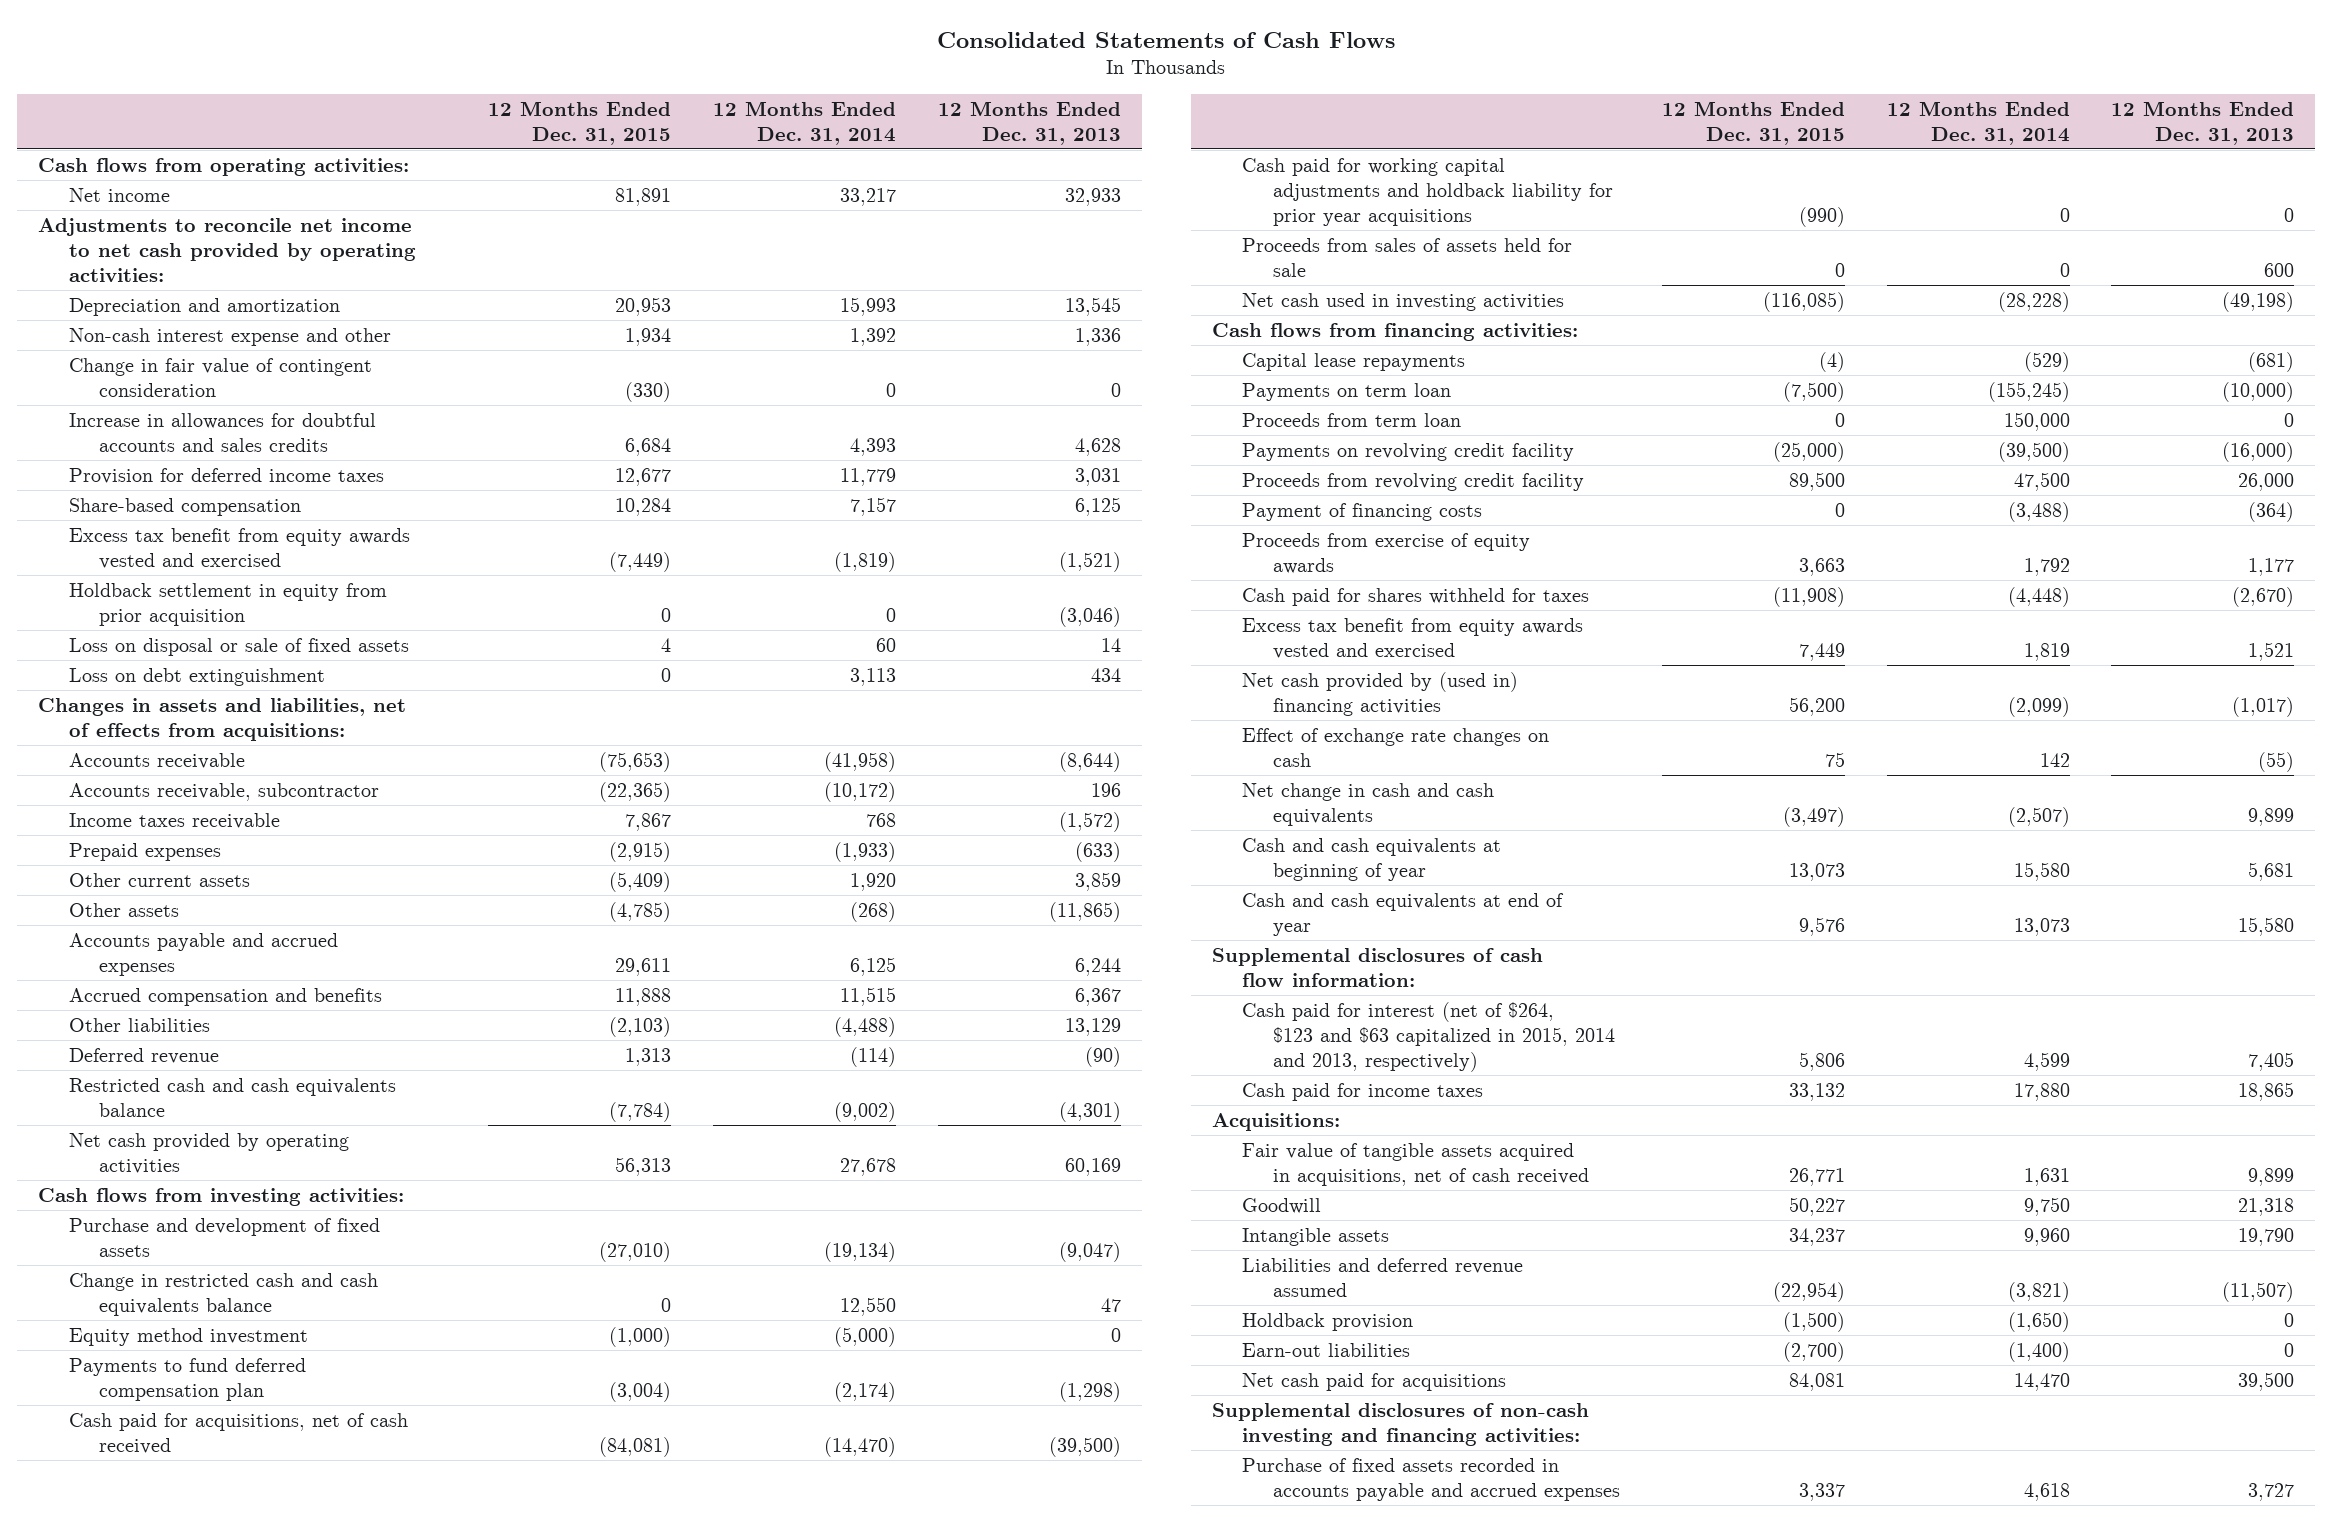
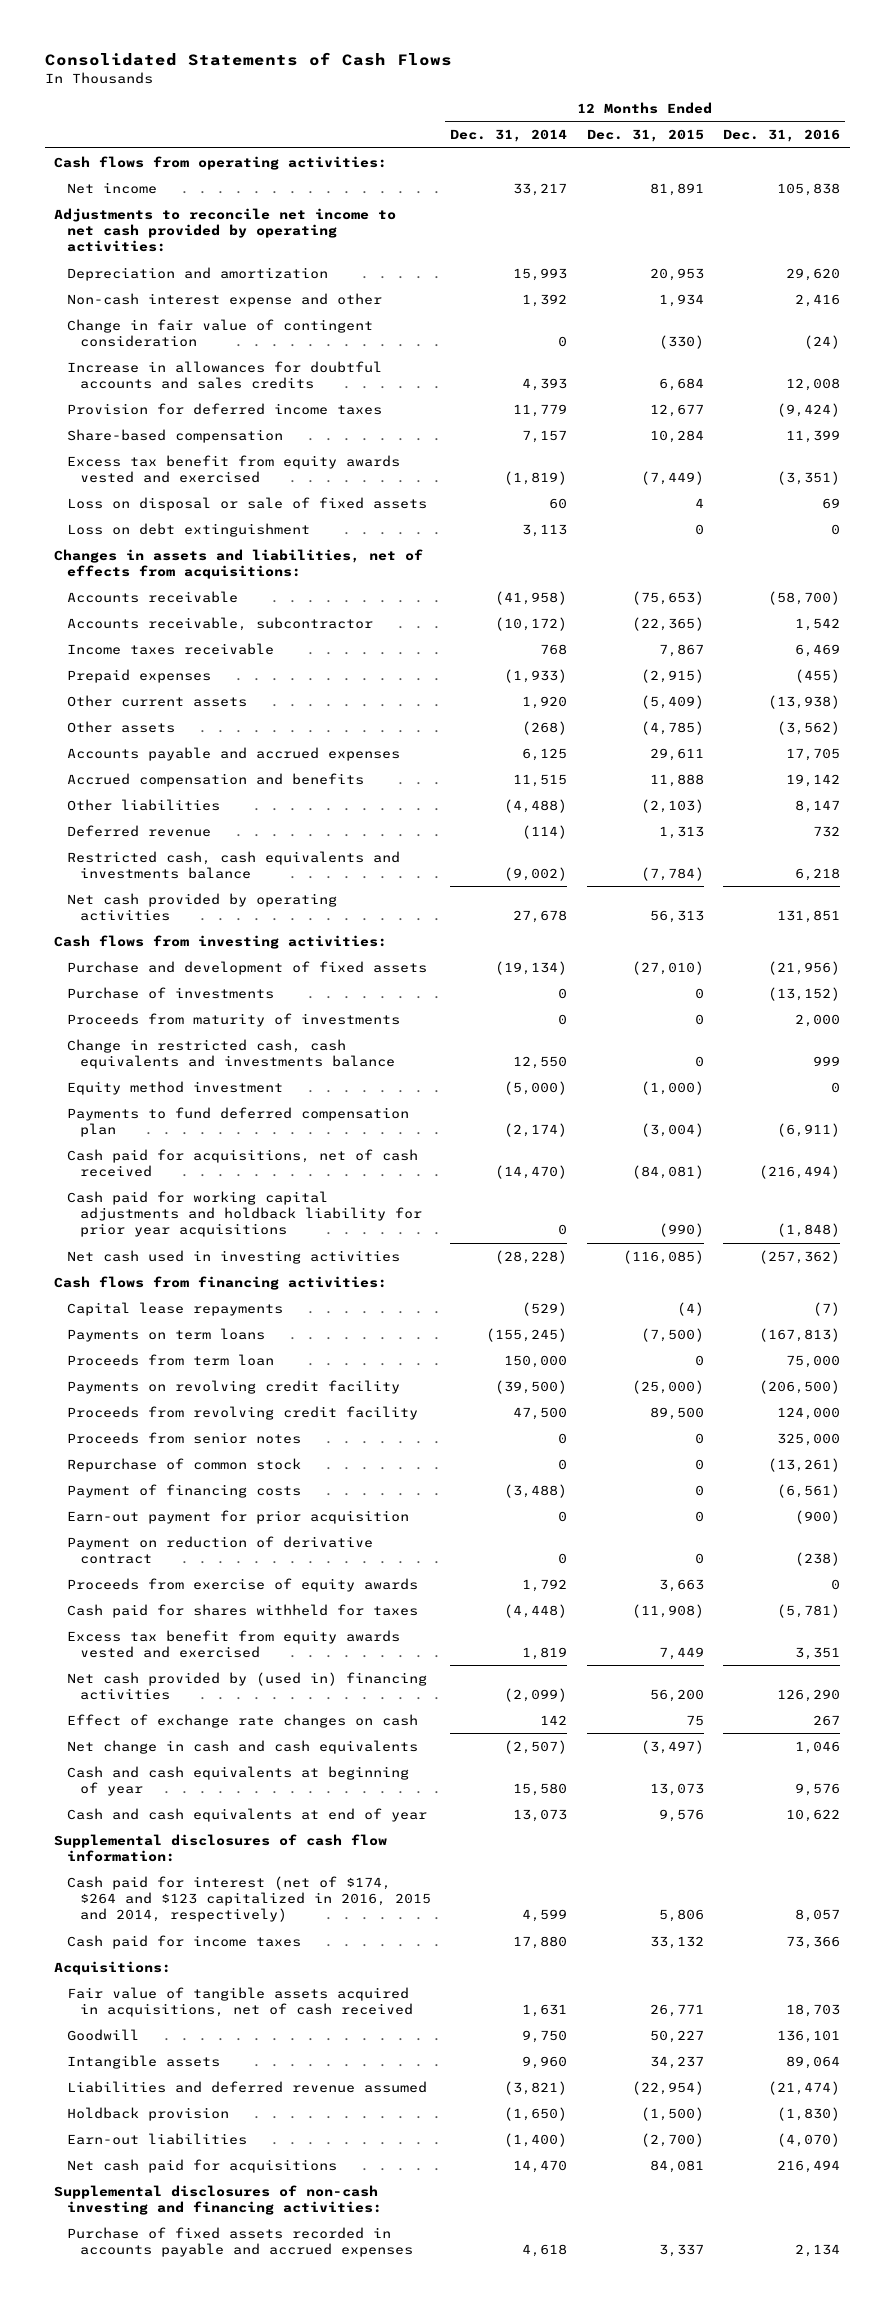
[937,100,1121,145] 12 Months Ended Dec. 31, 2013 -> none
none -> [722,129,840,143] Dec. 31, 2016
[68,582,387,626] Holdback settlement in equity from prior acquisition -> none
[68,1077,396,1117] Restricted cash and cash equivalents balance -> [67,850,401,879] Restricted cash, cash equivalents and investments balance
none -> [67,986,275,999] Purchase of investments
none -> [67,1012,401,1027] Proceeds from maturity of investments
[68,1272,378,1316] Change in restricted cash and cash equivalents balance -> [67,1038,395,1069] Change in restricted cash, cash equivalents and investments balance
[1242,237,1573,277] Proceeds from sales of assets held for sale -> none
[1242,382,1452,401] Payments on term loan -> [67,1327,266,1342] Payments on term loans
none -> [67,1431,302,1444] Proceeds from senior notes
none -> [67,1457,302,1472] Repurchase of common stock
none -> [67,1509,410,1524] Earn-out payment for prior acquisition
none -> [67,1535,374,1564] Payment on reduction of derivative contract
[1242,1001,1615,1072] Cash paid for interest (net of $264, $123 and $63 capitalized in 2015, 2014 and 2013, respectively) -> [67,1875,431,1923] Cash paid for interest (net of $174, $264 and $123 capitalized in 2016, 2015 and 2014, respectively)

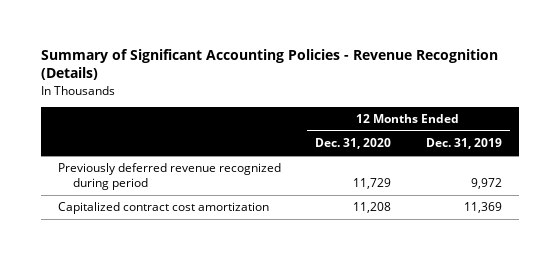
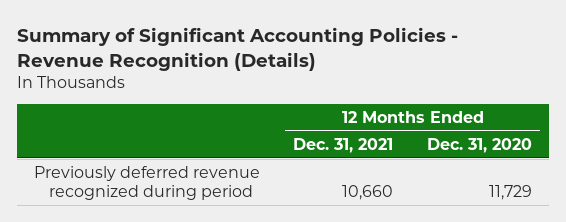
[425,138,502,150] Dec. 31, 2019 -> none
none -> [293,137,394,153] Dec. 31, 2021
[57,202,269,215] Capitalized contract cost amortization -> none

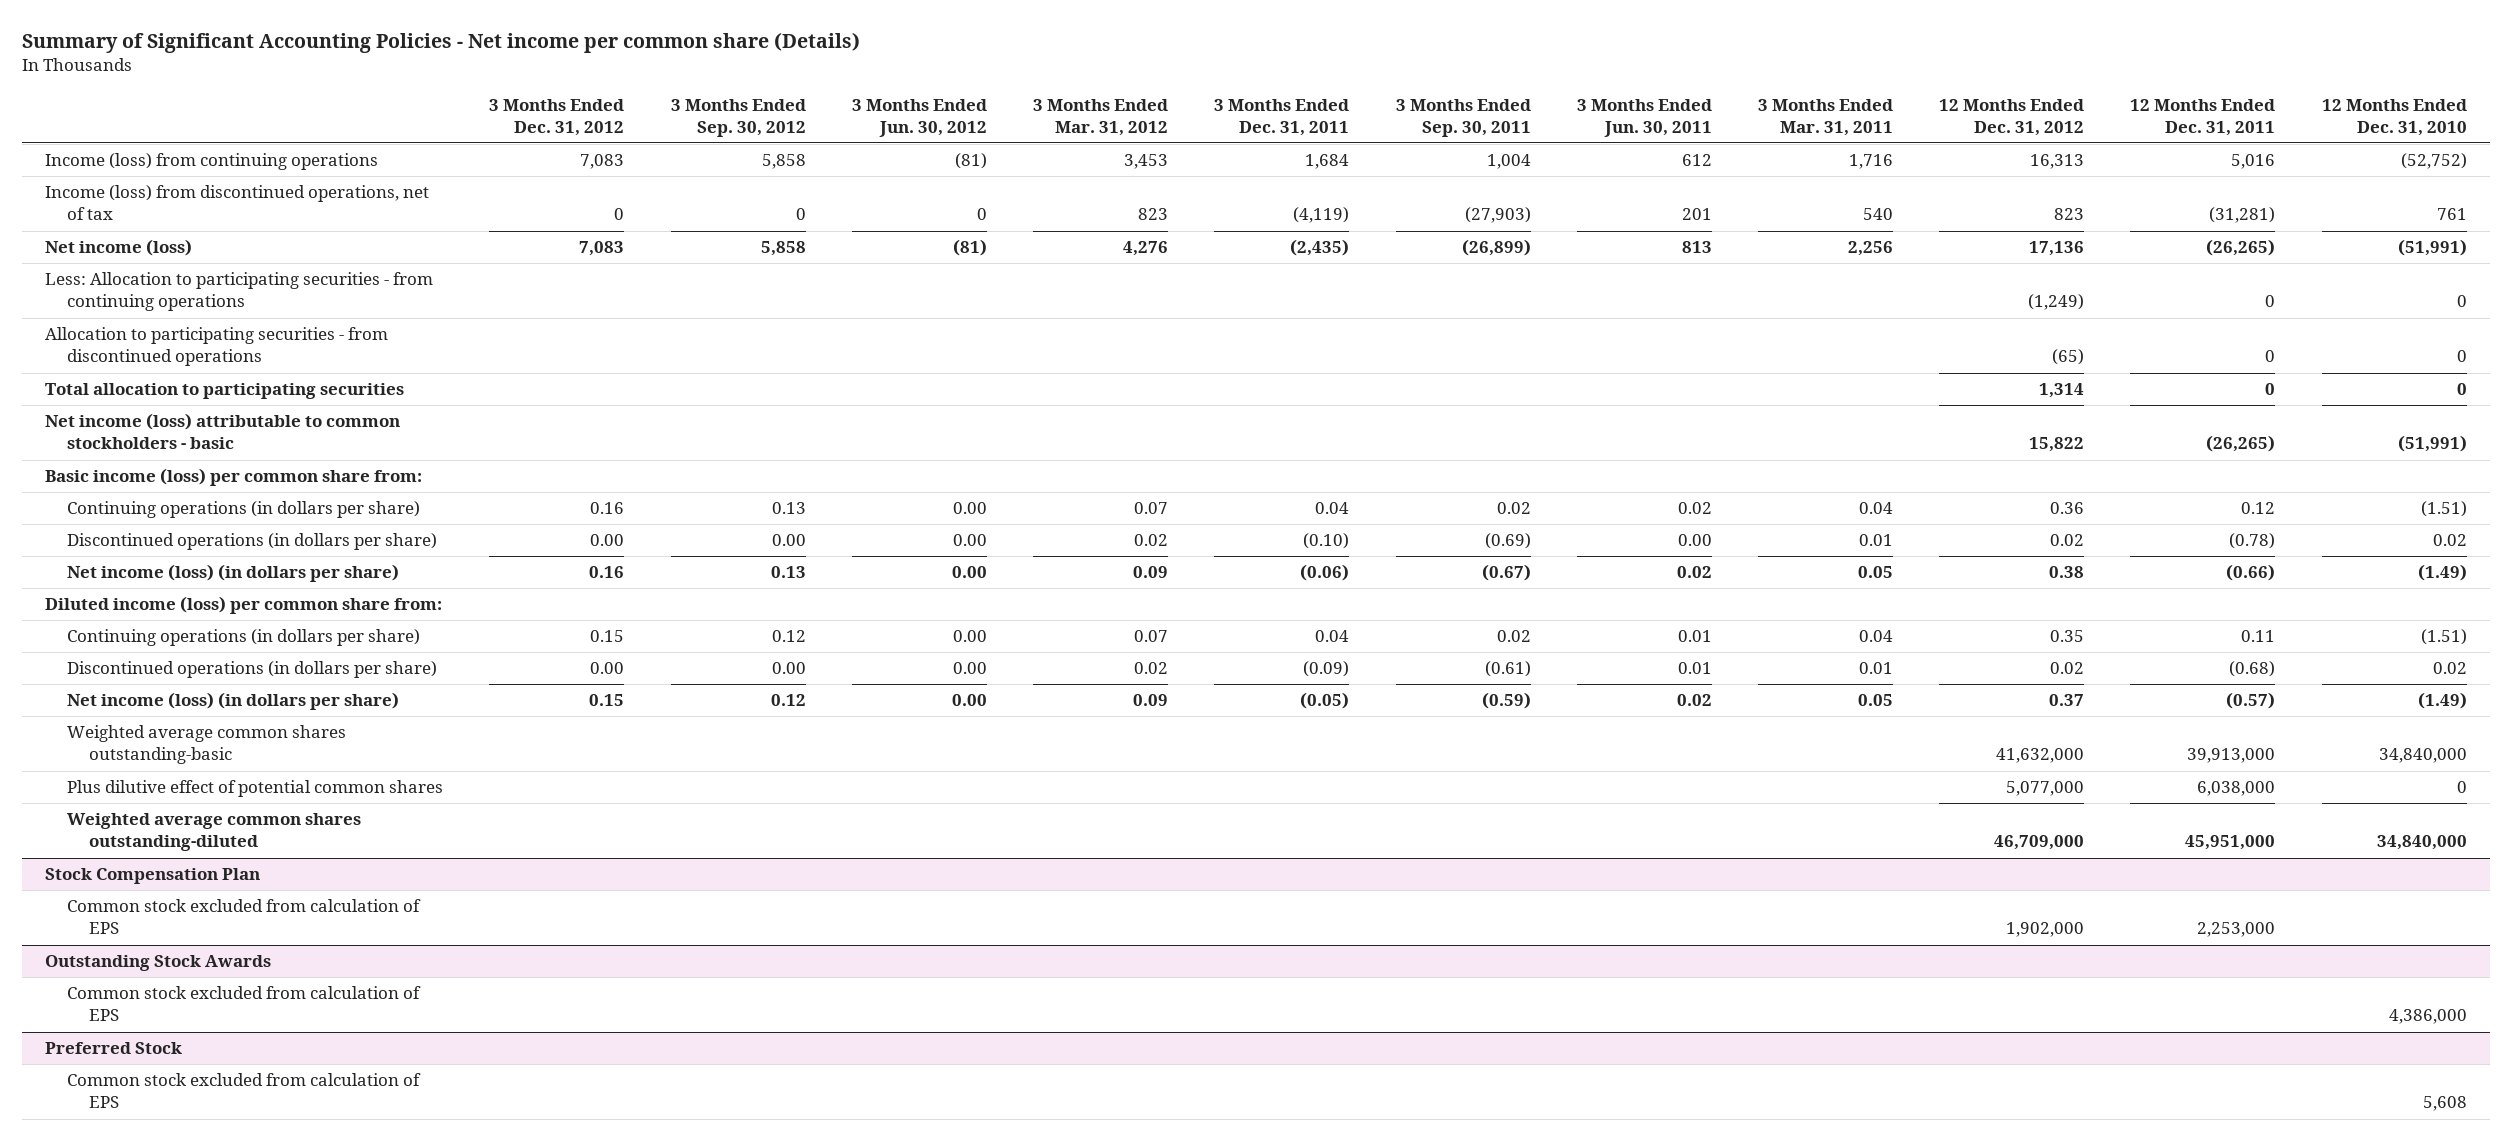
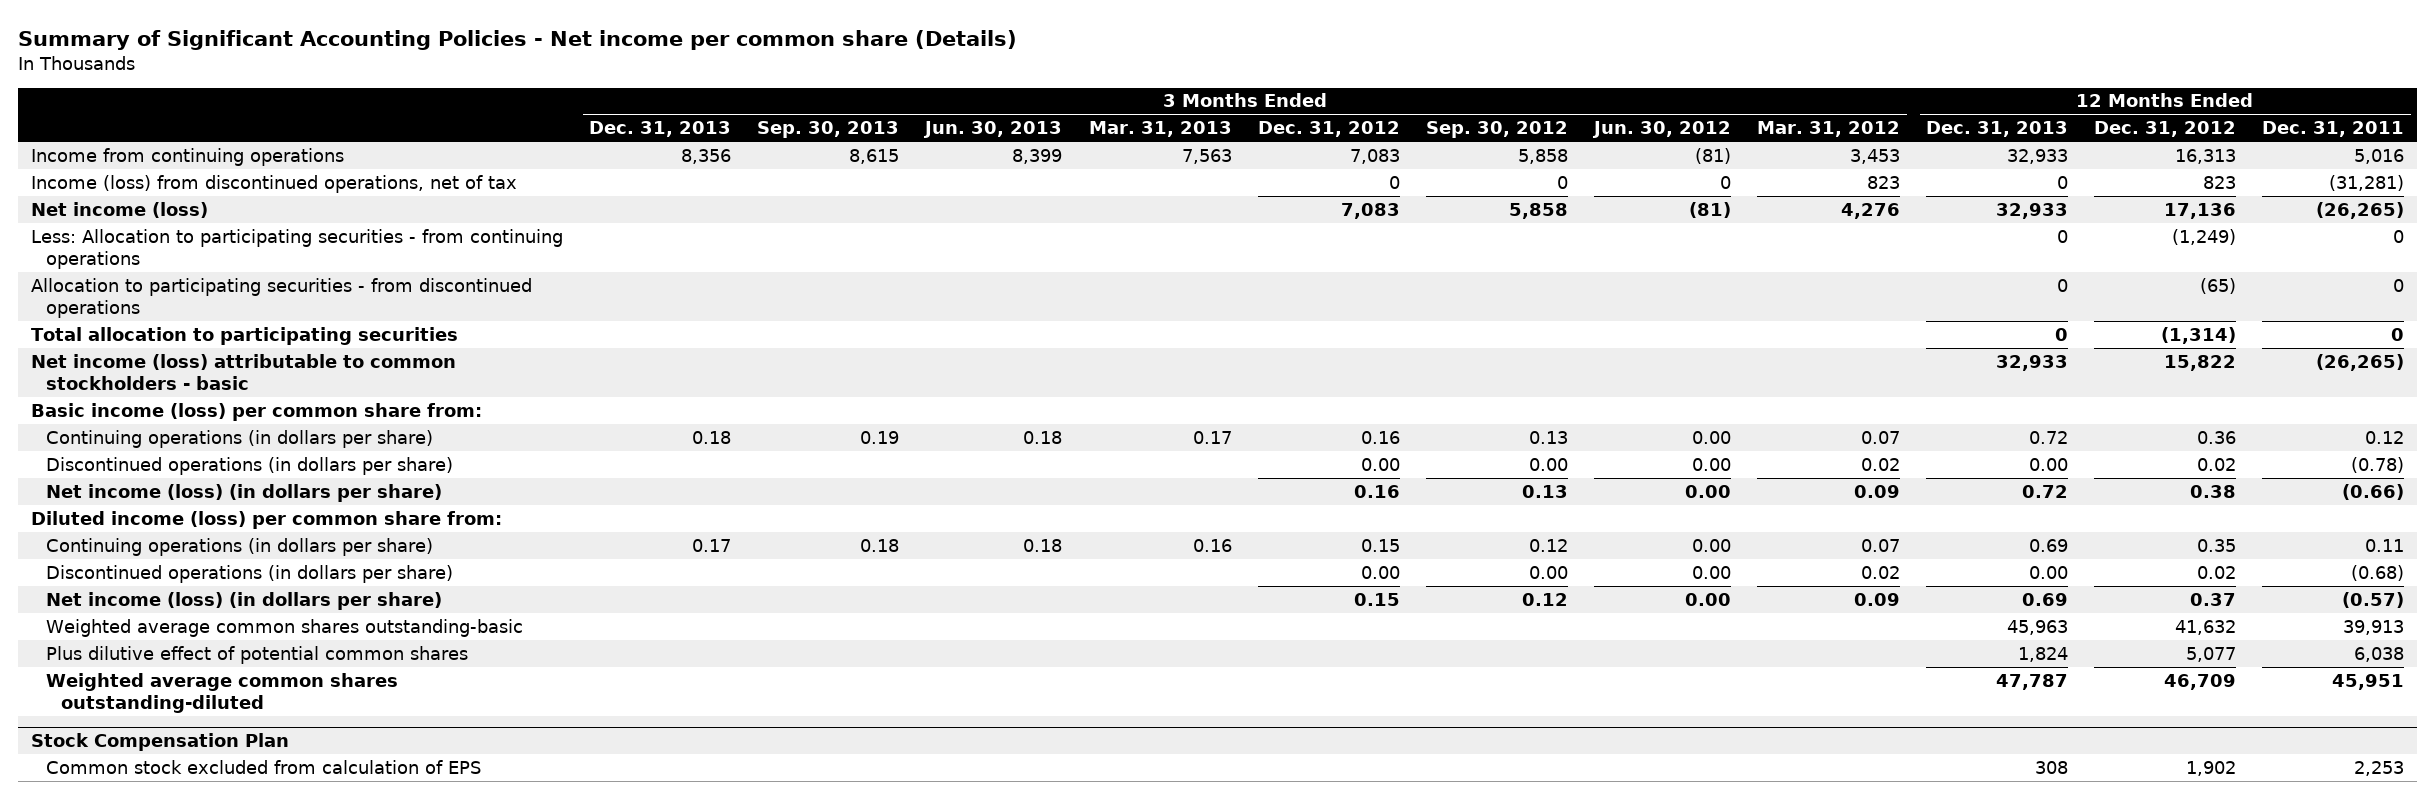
[1214,98,1350,136] 3 Months Ended Dec. 31, 2011 -> none
[1395,98,1531,137] 3 Months Ended Sep. 30, 2011 -> none
[1576,98,1712,137] 3 Months Ended Jun. 30, 2011 -> none
[1757,98,1893,136] 3 Months Ended Mar. 31, 2011 -> none
[2321,98,2467,136] 12 Months Ended Dec. 31, 2010 -> none
none -> [589,121,732,138] Dec. 31, 2013
none -> [757,121,900,139] Sep. 30, 2013
none -> [923,121,1063,139] Jun. 30, 2013
none -> [1088,121,1232,138] Mar. 31, 2013
none -> [1926,121,2069,138] Dec. 31, 2013
[45,153,379,171] Income (loss) from continuing operations -> [31,147,345,166] Income from continuing operations
[2039,383,2085,399] 1,314 -> [2161,326,2237,344] (1,314)
[1996,748,2085,764] 41,632,000 -> [2175,619,2237,635] 41,632
[2187,748,2276,764] 39,913,000 -> [2343,619,2405,635] 39,913
[2006,781,2085,797] 5,077,000 -> [2186,646,2237,662] 5,077
[2197,781,2276,797] 6,038,000 -> [2354,646,2405,662] 6,038
[1994,835,2085,851] 46,709,000 -> [2164,673,2237,690] 46,709
[2185,835,2276,851] 45,951,000 -> [2332,673,2405,690] 45,951
[45,955,272,972] Outstanding Stock Awards -> none
[67,986,422,1022] Common stock excluded from calculation of EPS -> none
[45,1042,183,1055] Preferred Stock -> none
[67,1073,422,1109] Common stock excluded from calculation of EPS -> none
[2006,922,2085,938] 1,902,000 -> [2186,760,2237,776] 1,902
[2197,922,2276,938] 2,253,000 -> [2354,760,2405,776] 2,253

